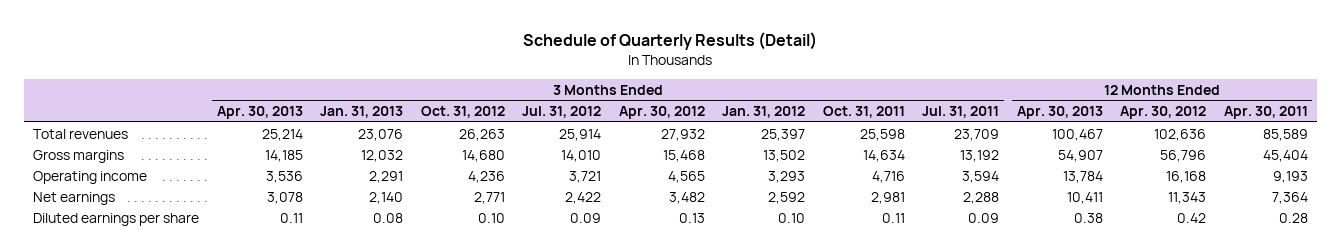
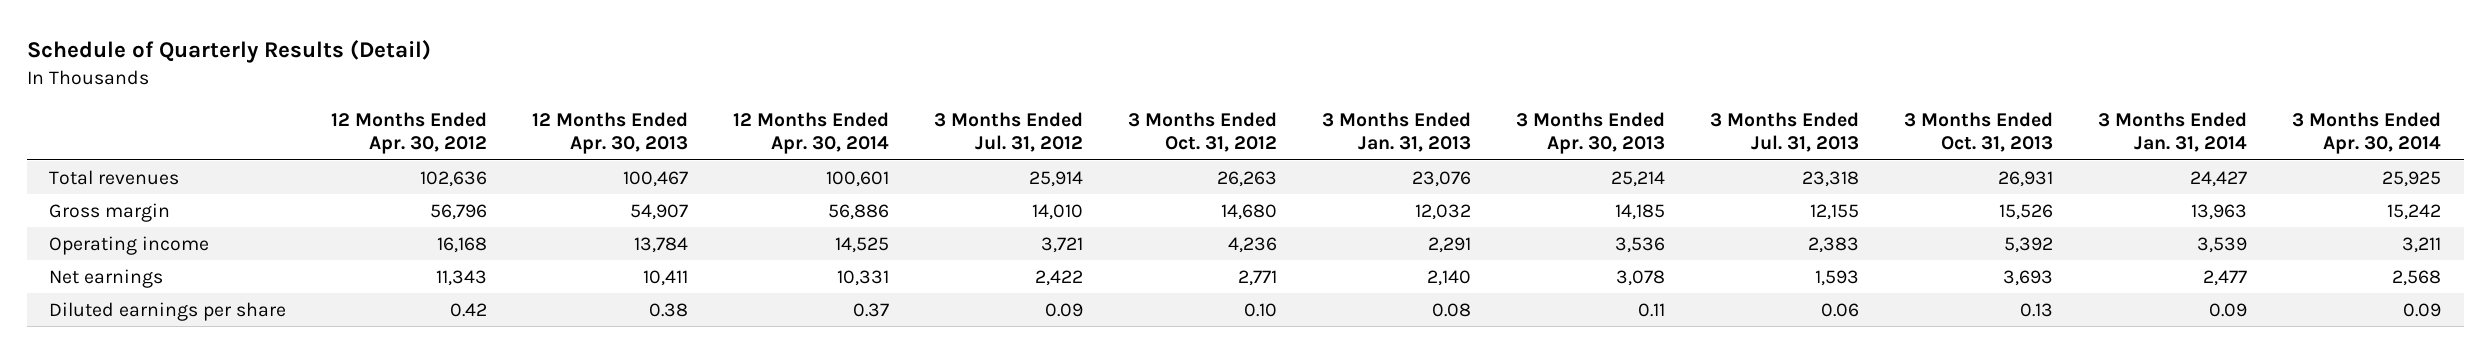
[618,106,705,120] Apr. 30, 2012 -> none
[722,106,806,119] Jan. 31, 2012 -> none
[822,106,905,119] Oct. 31, 2011 -> none
[922,106,1000,119] Jul. 31, 2011 -> none
[1223,106,1308,120] Apr. 30, 2011 -> none
none -> [733,112,890,155] 12 Months Ended Apr. 30, 2014
none -> [1710,112,1860,153] 3 Months Ended Jul. 31, 2013
none -> [1904,112,2054,153] 3 Months Ended Oct. 31, 2013
none -> [2098,112,2248,153] 3 Months Ended Jan. 31, 2014
none -> [2292,112,2442,155] 3 Months Ended Apr. 30, 2014
[33,149,125,163] Gross margins -> [49,202,171,222] Gross margin

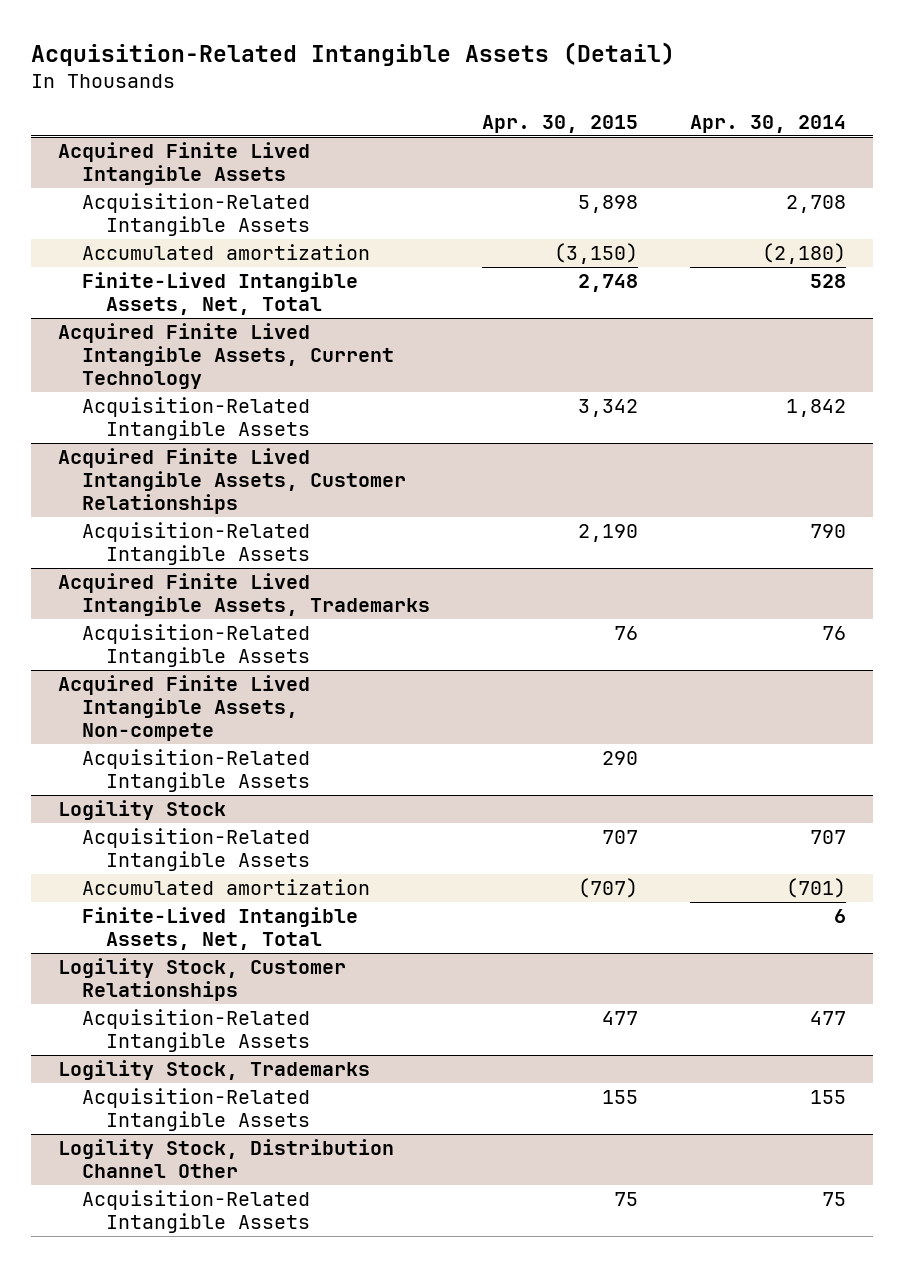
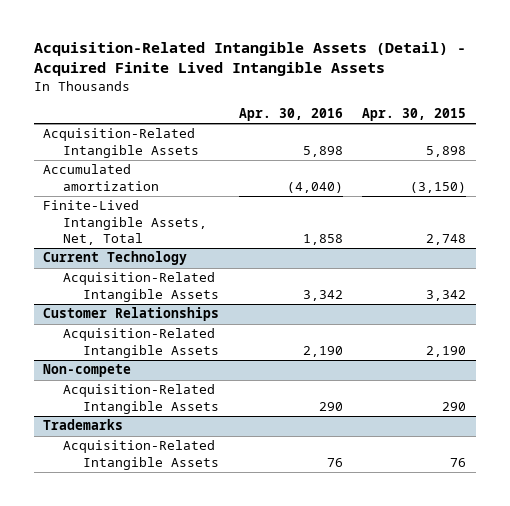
[31,41,676,66] Acquisition-Related Intangible Assets (Detail) -> [33,42,466,77] Acquisition-Related Intangible Assets (Detail) - Acquired Finite Lived Intangible Assets
[690,114,847,133] Apr. 30, 2014 -> none
none -> [238,108,343,122] Apr. 30, 2016
[57,142,310,186] Acquired Finite Lived Intangible Assets -> none
[57,323,394,390] Acquired Finite Lived Intangible Assets, Current Technology -> none
none -> [43,251,188,266] Current Technology
[57,448,406,515] Acquired Finite Lived Intangible Assets, Customer Relationships -> none
none -> [43,307,220,322] Customer Relationships
[57,573,430,617] Acquired Finite Lived Intangible Assets, Trademarks -> none
[81,624,310,668] Acquisition-Related Intangible Assets -> none
[57,675,310,742] Acquired Finite Lived Intangible Assets, Non-compete -> none
none -> [43,364,132,378] Non-compete
[57,800,226,821] Logility Stock -> none
[81,879,370,896] Accumulated amortization -> none
[81,907,358,951] Finite-Lived Intangible Assets, Net, Total -> none
[57,958,346,1002] Logility Stock, Customer Relationships -> none
[81,1009,310,1053] Acquisition-Related Intangible Assets -> none
[57,1060,370,1081] Logility Stock, Trademarks -> none
[81,1088,310,1132] Acquisition-Related Intangible Assets -> none
[57,1139,394,1179] Logility Stock, Distribution Channel Other -> none
[81,1190,310,1234] Acquisition-Related Intangible Assets -> none
none -> [43,419,124,431] Trademarks
[602,830,639,845] 707 -> [450,457,467,467] 76

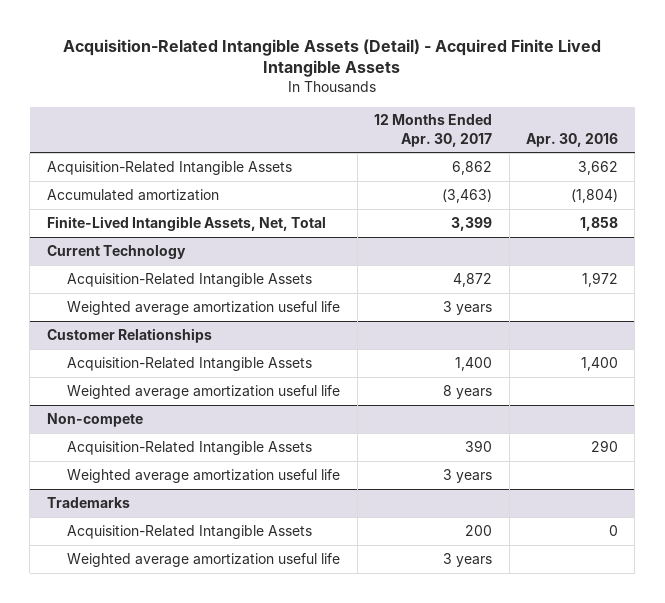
[362,108,467,122] Apr. 30, 2015 -> none
none -> [374,114,493,147] 12 Months Ended Apr. 30, 2017
[302,145,343,157] 5,898 -> [578,160,619,175] 3,662
[286,181,343,193] (4,040) -> [571,188,619,203] (1,804)
[302,289,343,301] 3,342 -> [582,271,619,287] 1,972
none -> [67,300,341,315] Weighted average amortization useful life
[302,345,343,357] 2,190 -> [581,356,619,371] 1,400
none -> [67,384,341,399] Weighted average amortization useful life
none -> [67,468,341,483] Weighted average amortization useful life
[326,457,343,467] 76 -> [609,524,619,536] 0
none -> [67,552,341,567] Weighted average amortization useful life

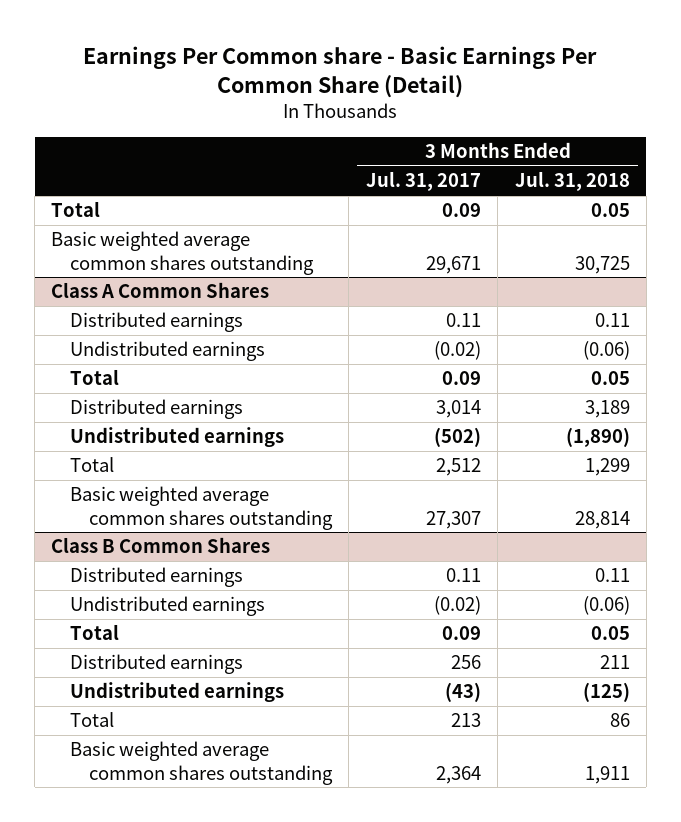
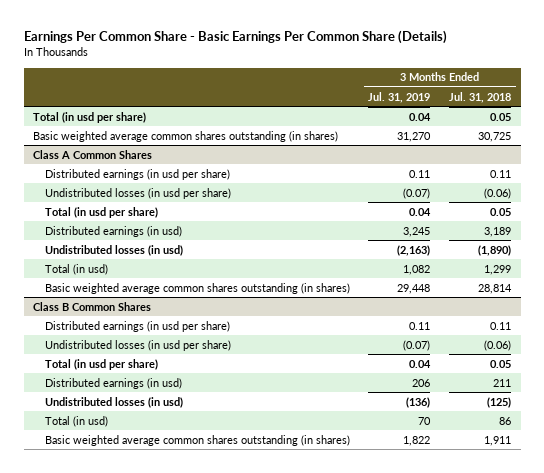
[83,45,598,98] Earnings Per Common share - Basic Earnings Per Common Share (Detail) -> [23,30,447,45] Earnings Per Common Share - Basic Earnings Per Common Share (Details)
[365,171,481,192] Jul. 31, 2017 -> none
none -> [368,91,431,103] Jul. 31, 2019
[51,201,101,218] Total -> [33,111,147,123] Total (in usd per share)
[51,231,315,275] Basic weighted average common shares outstanding -> [33,130,339,142] Basic weighted average common shares outstanding (in shares)
[70,312,244,333] Distributed earnings -> [44,168,230,180] Distributed earnings (in usd per share)
[70,341,266,362] Undistributed earnings -> [44,187,231,199] Undistributed losses (in usd per share)
[70,369,120,386] Total -> [44,206,158,218] Total (in usd per share)
[70,399,244,420] Distributed earnings -> [44,225,182,237] Distributed earnings (in usd)
[70,427,285,448] Undistributed earnings -> [44,244,183,256] Undistributed losses (in usd)
[70,457,115,473] Total -> [44,263,108,275] Total (in usd)
[70,486,333,530] Basic weighted average common shares outstanding -> [44,282,350,294] Basic weighted average common shares outstanding (in shares)
[70,567,244,588] Distributed earnings -> [44,320,230,332] Distributed earnings (in usd per share)
[70,596,266,617] Undistributed earnings -> [44,339,231,351] Undistributed losses (in usd per share)
[70,624,120,641] Total -> [44,358,158,370] Total (in usd per share)
[70,654,244,675] Distributed earnings -> [44,377,182,389] Distributed earnings (in usd)
[70,682,285,703] Undistributed earnings -> [44,396,183,408] Undistributed losses (in usd)
[70,712,115,728] Total -> [44,415,108,427] Total (in usd)
[70,741,333,785] Basic weighted average common shares outstanding -> [44,434,350,446] Basic weighted average common shares outstanding (in shares)

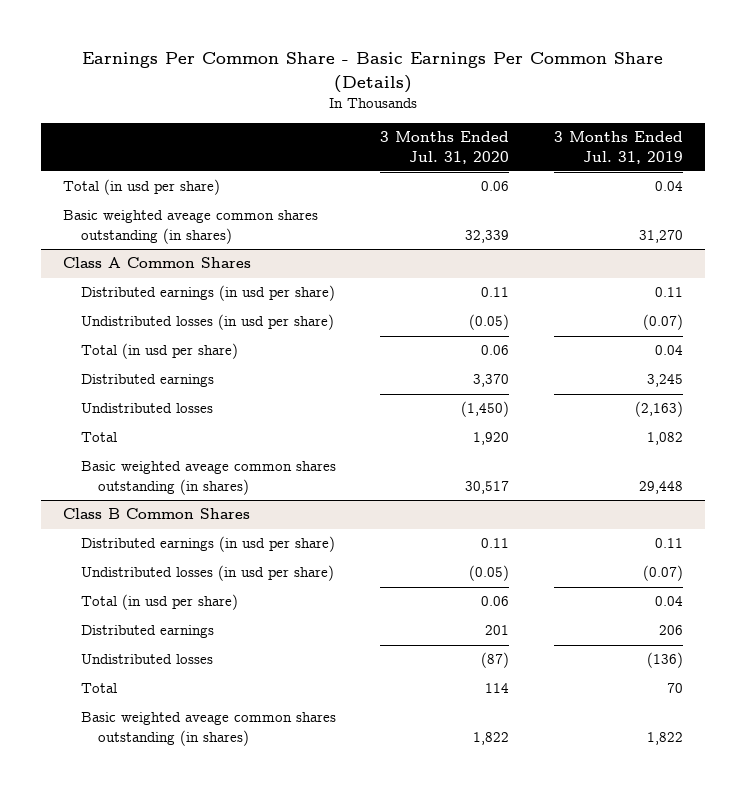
[449,91,512,103] Jul. 31, 2018 -> none
none -> [380,131,510,164] 3 Months Ended Jul. 31, 2020
[33,130,339,142] Basic weighted average common shares outstanding (in shares) -> [63,210,319,244] Basic weighted aveage common shares outstanding (in shares)
[44,225,182,237] Distributed earnings (in usd) -> [80,374,214,388] Distributed earnings
[44,244,183,256] Undistributed losses (in usd) -> [80,403,213,414] Undistributed losses
[44,263,108,275] Total (in usd) -> [80,432,117,443] Total
[44,282,350,294] Basic weighted average common shares outstanding (in shares) -> [80,461,336,495] Basic weighted aveage common shares outstanding (in shares)
[44,377,182,389] Distributed earnings (in usd) -> [80,625,214,639] Distributed earnings
[44,396,183,408] Undistributed losses (in usd) -> [80,654,213,665] Undistributed losses
[44,415,108,427] Total (in usd) -> [80,683,117,694] Total
[44,434,350,446] Basic weighted average common shares outstanding (in shares) -> [80,712,336,746] Basic weighted aveage common shares outstanding (in shares)

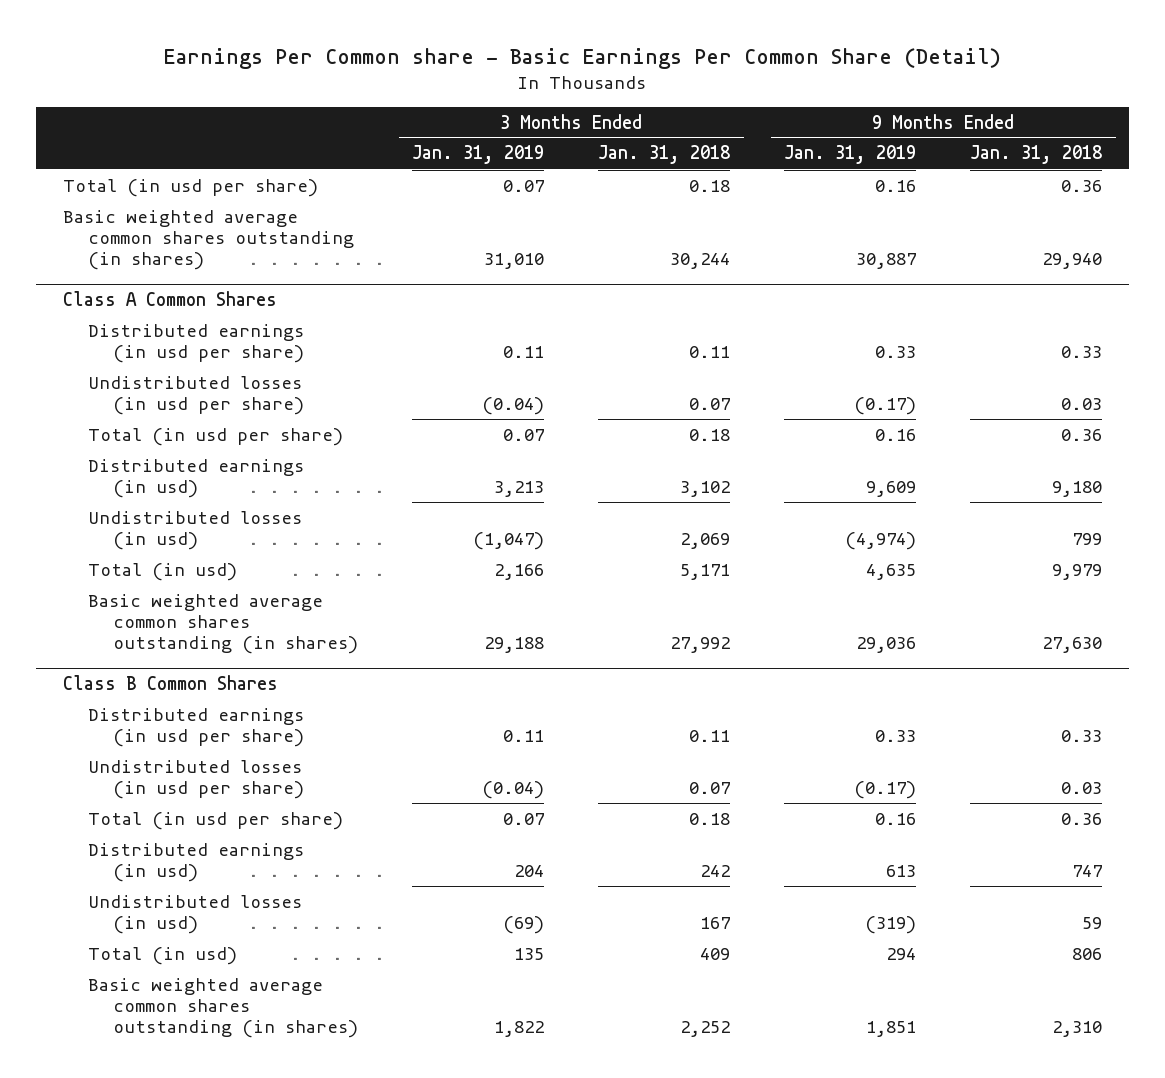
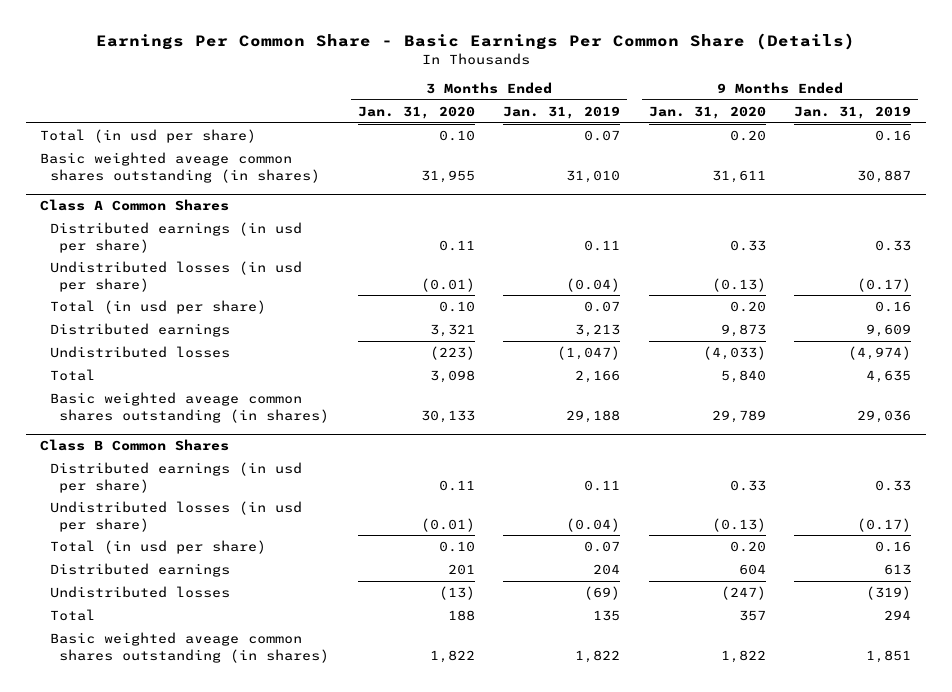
[163,48,1002,70] Earnings Per Common share - Basic Earnings Per Common Share (Detail) -> [95,33,855,51] Earnings Per Common Share - Basic Earnings Per Common Share (Details)
[598,145,731,165] Jan. 31, 2018 -> none
[970,145,1103,165] Jan. 31, 2018 -> none
none -> [357,105,475,119] Jan. 31, 2020
none -> [648,105,766,119] Jan. 31, 2020
[62,209,354,270] Basic weighted average common shares outstanding (in shares) -> [40,151,320,183] Basic weighted aveage common shares outstanding (in shares)
[87,458,304,498] Distributed earnings (in usd) -> [49,322,230,337] Distributed earnings
[87,510,302,550] Undistributed losses (in usd) -> [49,345,230,358] Undistributed losses
[87,562,237,581] Total (in usd) -> [49,368,95,381] Total
[87,593,359,654] Basic weighted average common shares outstanding (in shares) -> [49,391,330,423] Basic weighted aveage common shares outstanding (in shares)
[87,842,304,882] Distributed earnings (in usd) -> [49,562,230,577] Distributed earnings
[87,894,302,934] Undistributed losses (in usd) -> [49,585,230,598] Undistributed losses
[87,946,237,965] Total (in usd) -> [49,608,95,621] Total
[87,977,359,1038] Basic weighted average common shares outstanding (in shares) -> [49,631,330,663] Basic weighted aveage common shares outstanding (in shares)

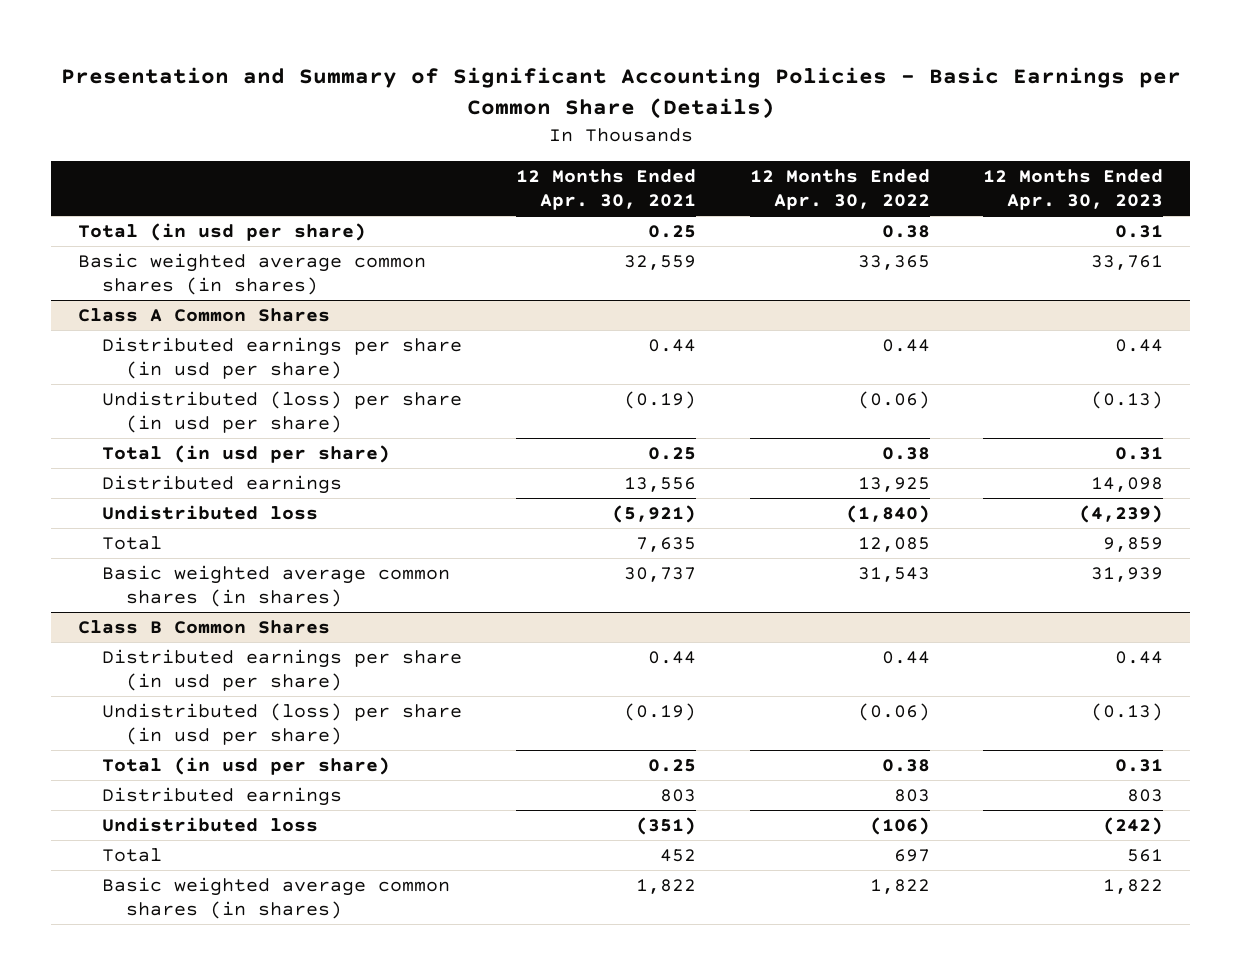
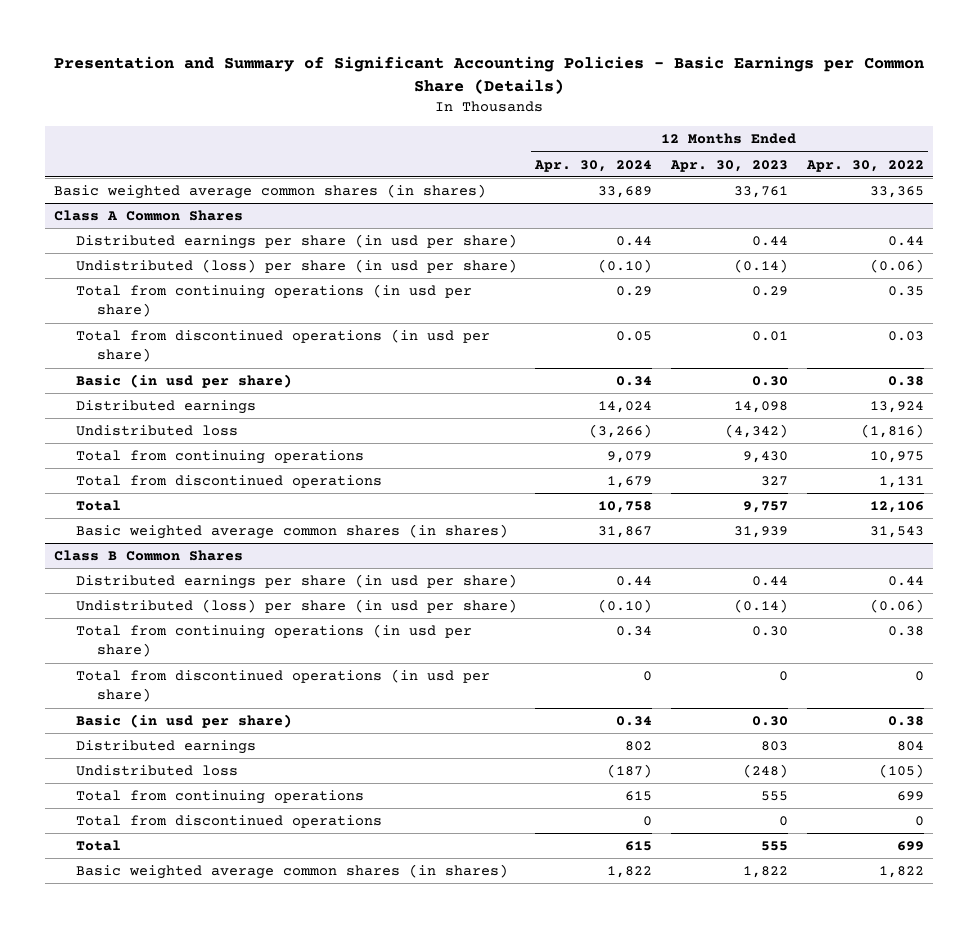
[515,169,696,211] 12 Months Ended Apr. 30, 2021 -> none
none -> [534,159,653,172] Apr. 30, 2024
[78,222,367,241] Total (in usd per share) -> none
[1091,390,1164,409] (0.13) -> [733,259,788,274] (0.14)
none -> [75,284,472,318] Total from continuing operations (in usd per share)
none -> [75,329,490,363] Total from discontinued operations (in usd per share)
[102,444,391,463] Total (in usd per share) -> [75,374,292,389] Basic (in usd per share)
[1115,446,1164,460] 0.31 -> [751,376,788,387] 0.30
[857,476,930,492] 13,925 -> [869,401,924,414] 13,924
[845,504,930,523] (1,840) -> [860,424,924,439] (1,816)
[1079,504,1164,523] (4,239) -> [724,424,788,439] (4,342)
none -> [75,450,364,465] Total from continuing operations
none -> [75,475,382,489] Total from discontinued operations
[857,536,930,552] 12,085 -> [869,501,924,514] 12,106
[1103,536,1164,552] 9,859 -> [742,501,788,514] 9,757
[1091,702,1164,721] (0.13) -> [733,599,788,614] (0.14)
none -> [75,624,472,658] Total from continuing operations (in usd per share)
none -> [75,669,490,703] Total from discontinued operations (in usd per share)
[102,756,391,775] Total (in usd per share) -> [75,714,292,729] Basic (in usd per share)
[1115,758,1164,772] 0.31 -> [751,716,788,727] 0.30
[893,788,930,802] 803 -> [896,741,924,752] 804
[869,816,930,835] (106) -> [878,764,924,779] (105)
[1103,816,1164,835] (242) -> [742,764,788,779] (248)
none -> [75,790,364,805] Total from continuing operations
none -> [75,815,382,829] Total from discontinued operations
[893,848,930,862] 697 -> [896,841,924,852] 699
[1127,848,1164,862] 561 -> [760,841,788,852] 555

